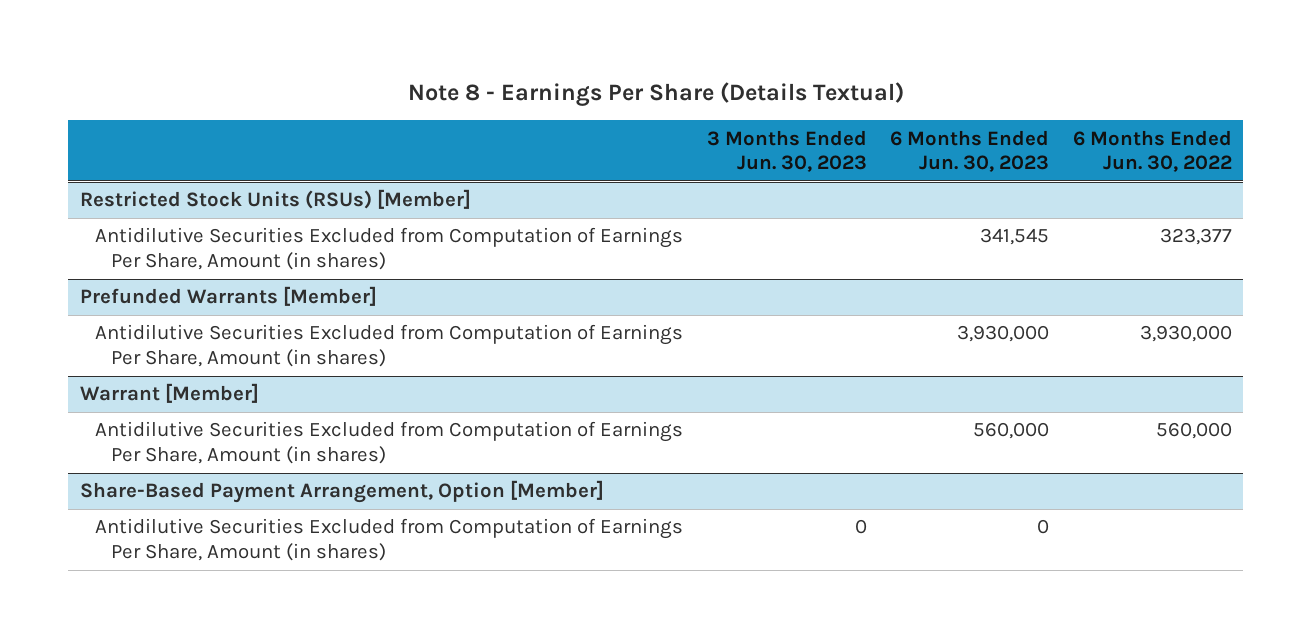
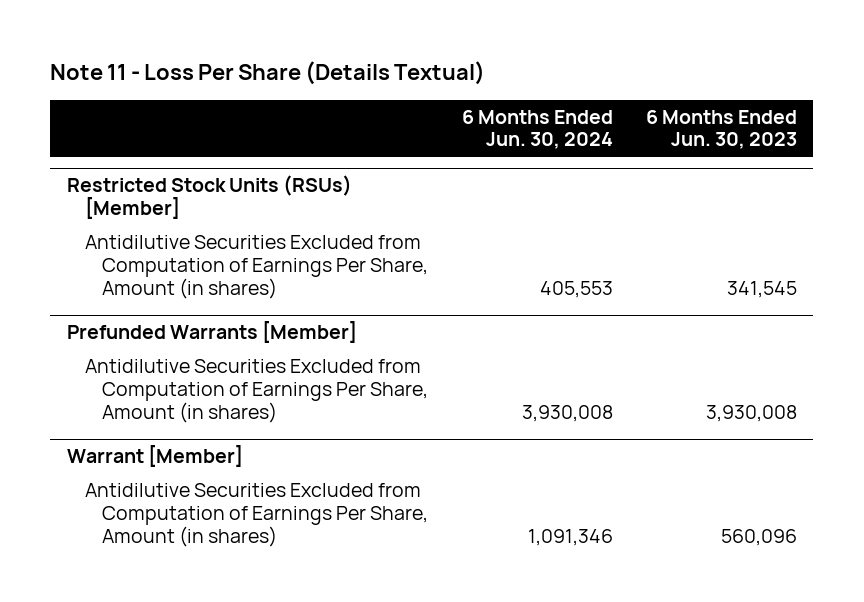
[407,81,904,106] Note 8 - Earnings Per Share (Details Textual) -> [50,61,486,86] Note 11 - Loss Per Share (Details Textual)
[706,129,867,173] 3 Months Ended Jun. 30, 2023 -> none
[1072,129,1232,173] 6 Months Ended Jun. 30, 2022 -> none
none -> [461,109,613,150] 6 Months Ended Jun. 30, 2024
[957,325,1050,343] 3,930,000 -> [705,404,797,422] 3,930,008
[80,480,605,504] Share-Based Payment Arrangement, Option [Member] -> none
[95,518,684,562] Antidilutive Securities Excluded from Computation of Earnings Per Share, Amount (in shares) -> none
[973,422,1050,440] 560,000 -> [720,528,797,546] 560,096

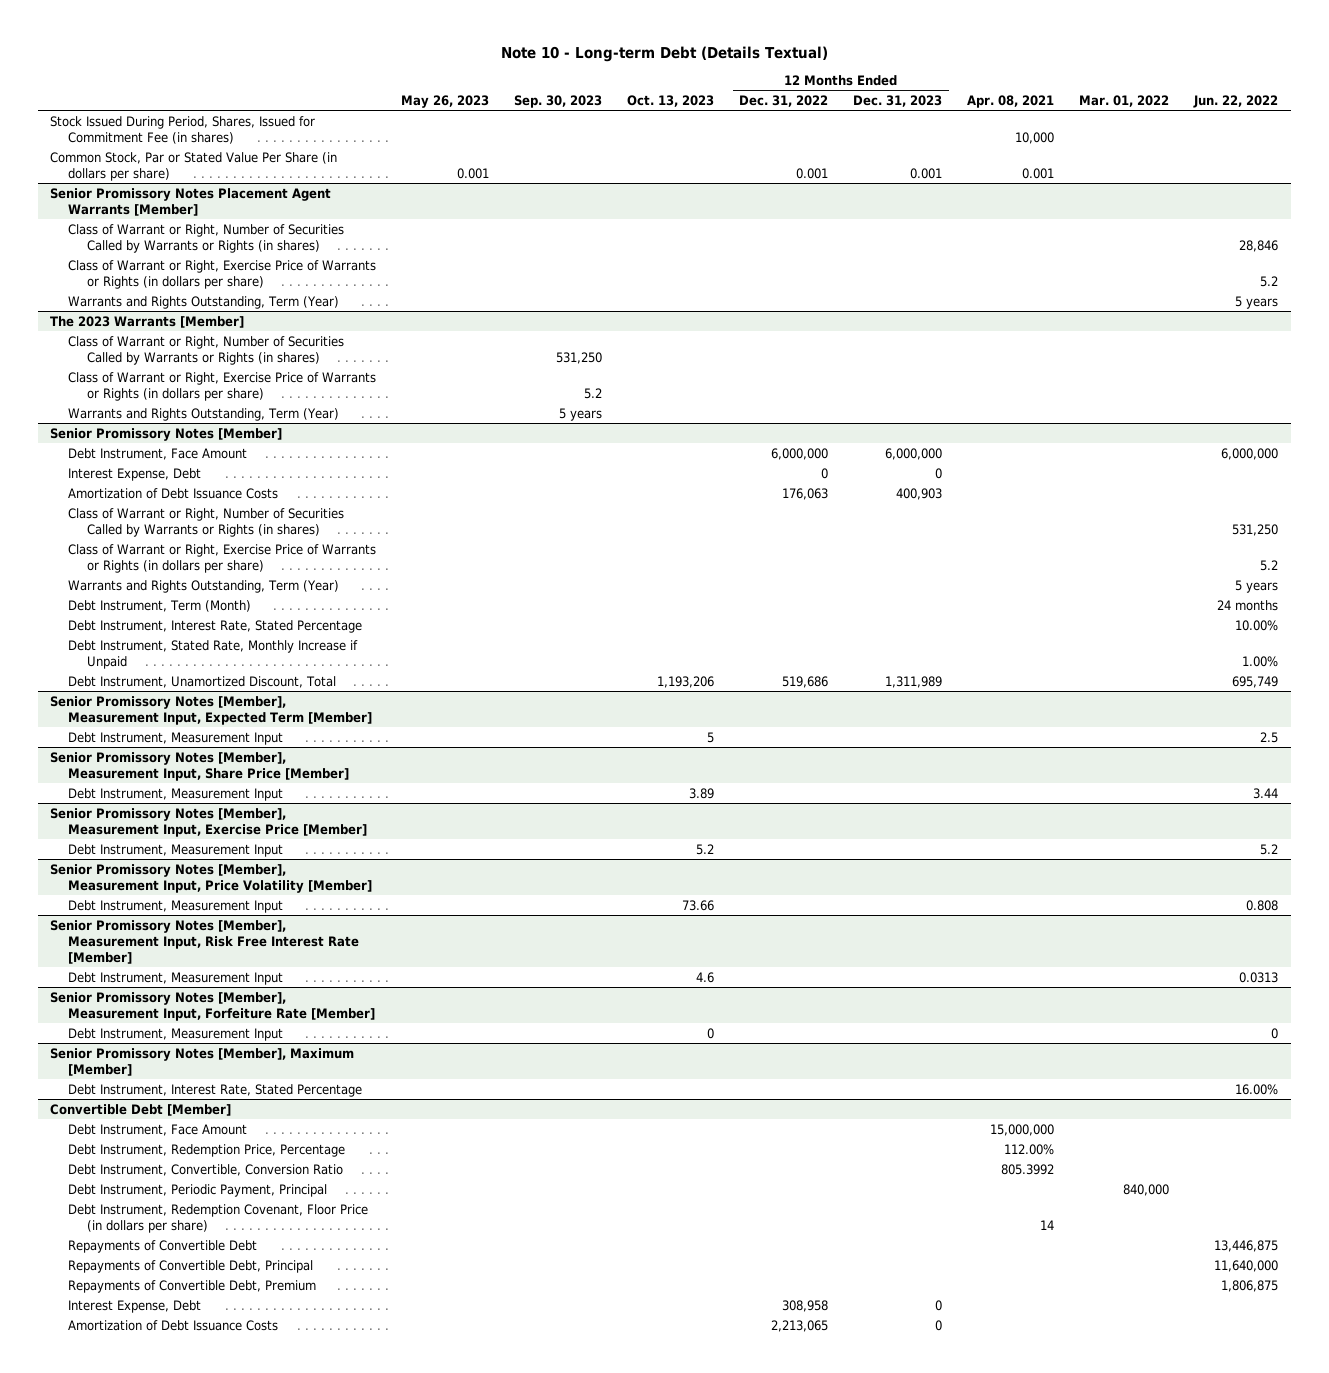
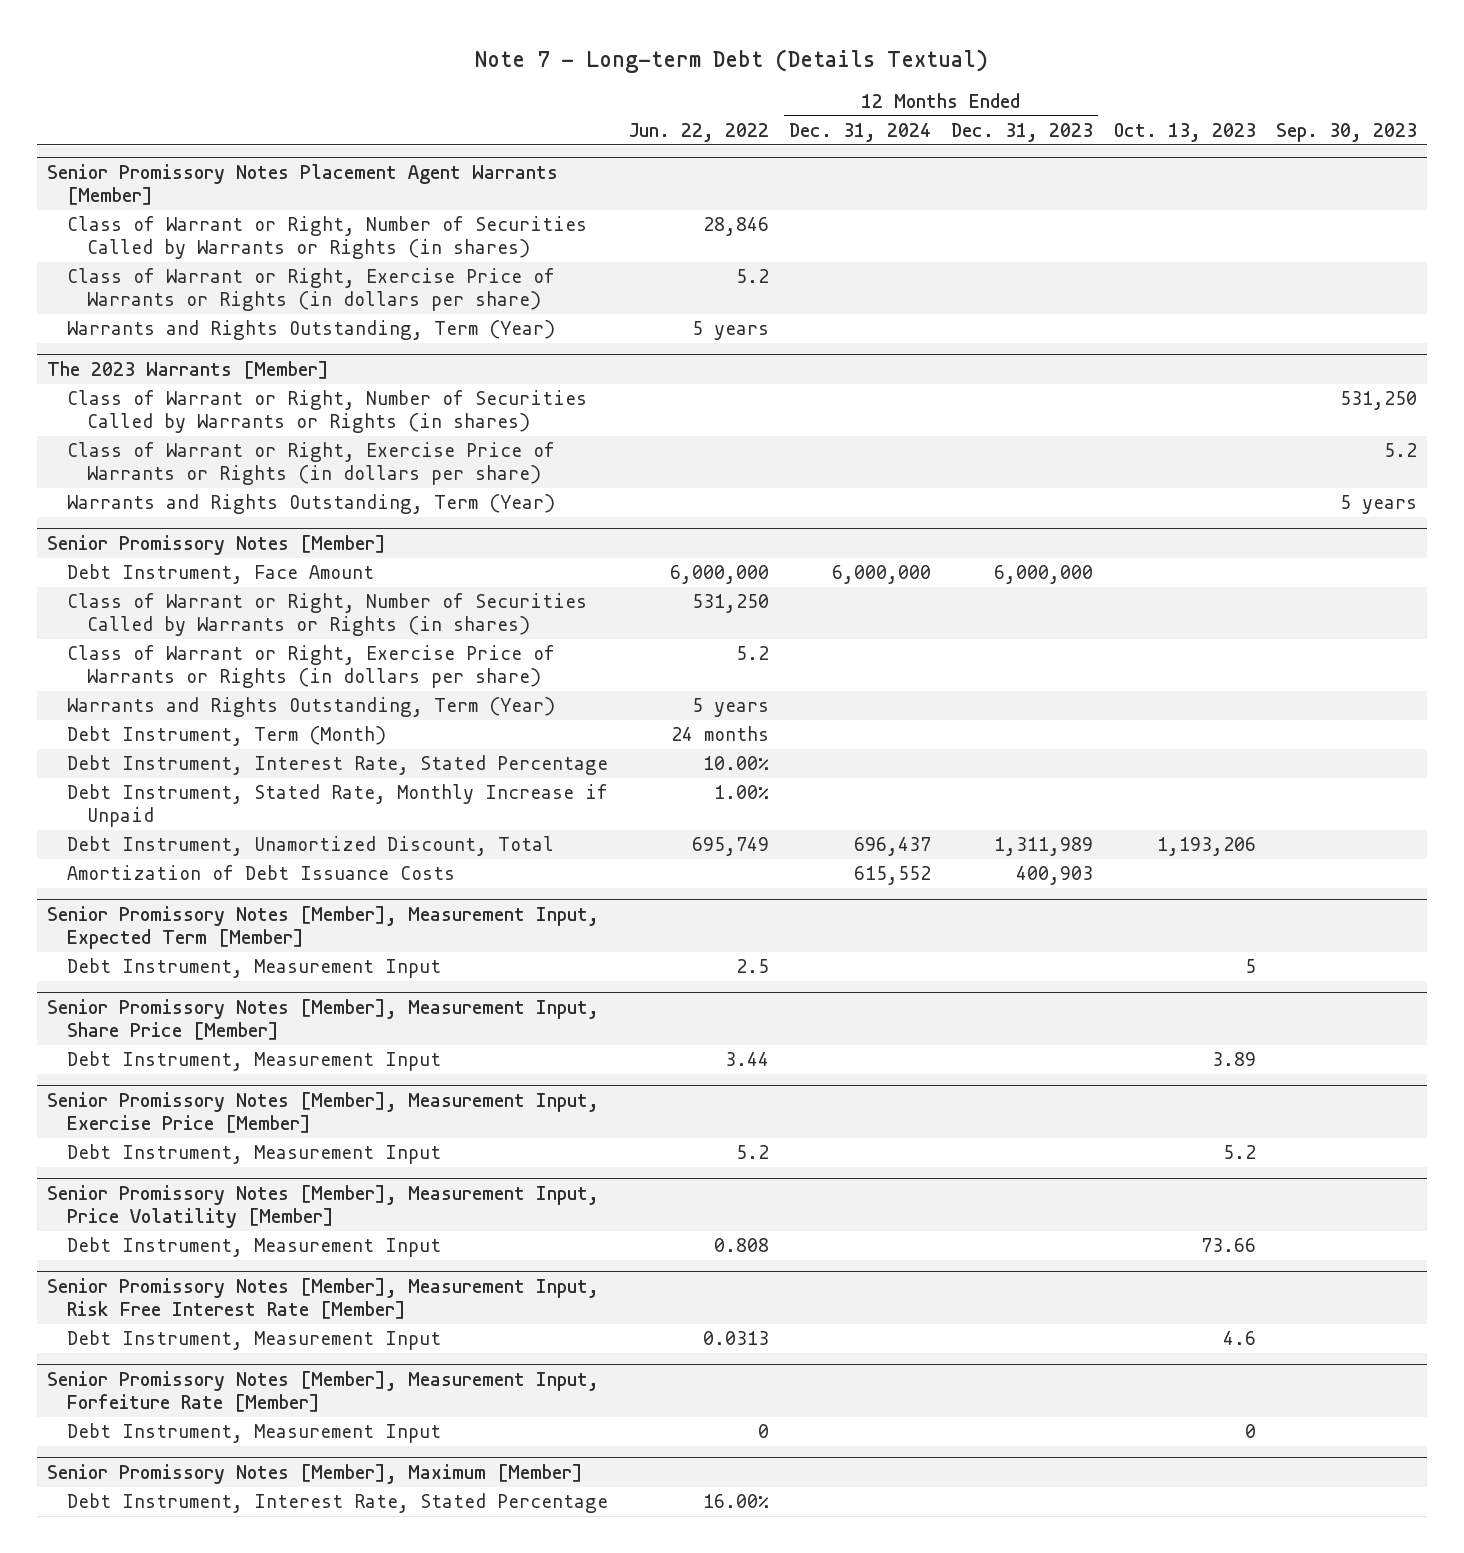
[501,45,829,62] Note 10 - Long-term Debt (Details Textual) -> [475,48,989,73] Note 7 - Long-term Debt (Details Textual)
[401,95,490,109] May 26, 2023 -> none
[739,95,829,108] Dec. 31, 2022 -> none
[967,95,1055,109] Apr. 08, 2021 -> none
[1079,95,1170,108] Mar. 01, 2022 -> none
none -> [788,122,931,142] Dec. 31, 2024
[50,115,316,144] Stock Issued During Period, Shares, Issued for Commitment Fee (in shares) -> none
[50,151,338,181] Common Stock, Par or Stated Value Per Share (in dollars per share) -> none
[68,467,202,481] Interest Expense, Debt -> none
[68,487,279,499] Amortization of Debt Issuance Costs -> [67,865,456,881] Amortization of Debt Issuance Costs
[50,1103,232,1116] Convertible Debt [Member] -> none
[68,1123,248,1136] Debt Instrument, Face Amount -> none
[68,1143,346,1157] Debt Instrument, Redemption Price, Percentage -> none
[68,1163,344,1176] Debt Instrument, Convertible, Conversion Ratio -> none
[68,1183,328,1197] Debt Instrument, Periodic Payment, Principal -> none
[68,1203,369,1233] Debt Instrument, Redemption Covenant, Floor Price (in dollars per share) -> none
[68,1239,258,1253] Repayments of Convertible Debt -> none
[68,1259,314,1273] Repayments of Convertible Debt, Principal -> none
[68,1279,317,1293] Repayments of Convertible Debt, Premium -> none
[68,1299,202,1313] Interest Expense, Debt -> none
[68,1319,279,1331] Amortization of Debt Issuance Costs -> none

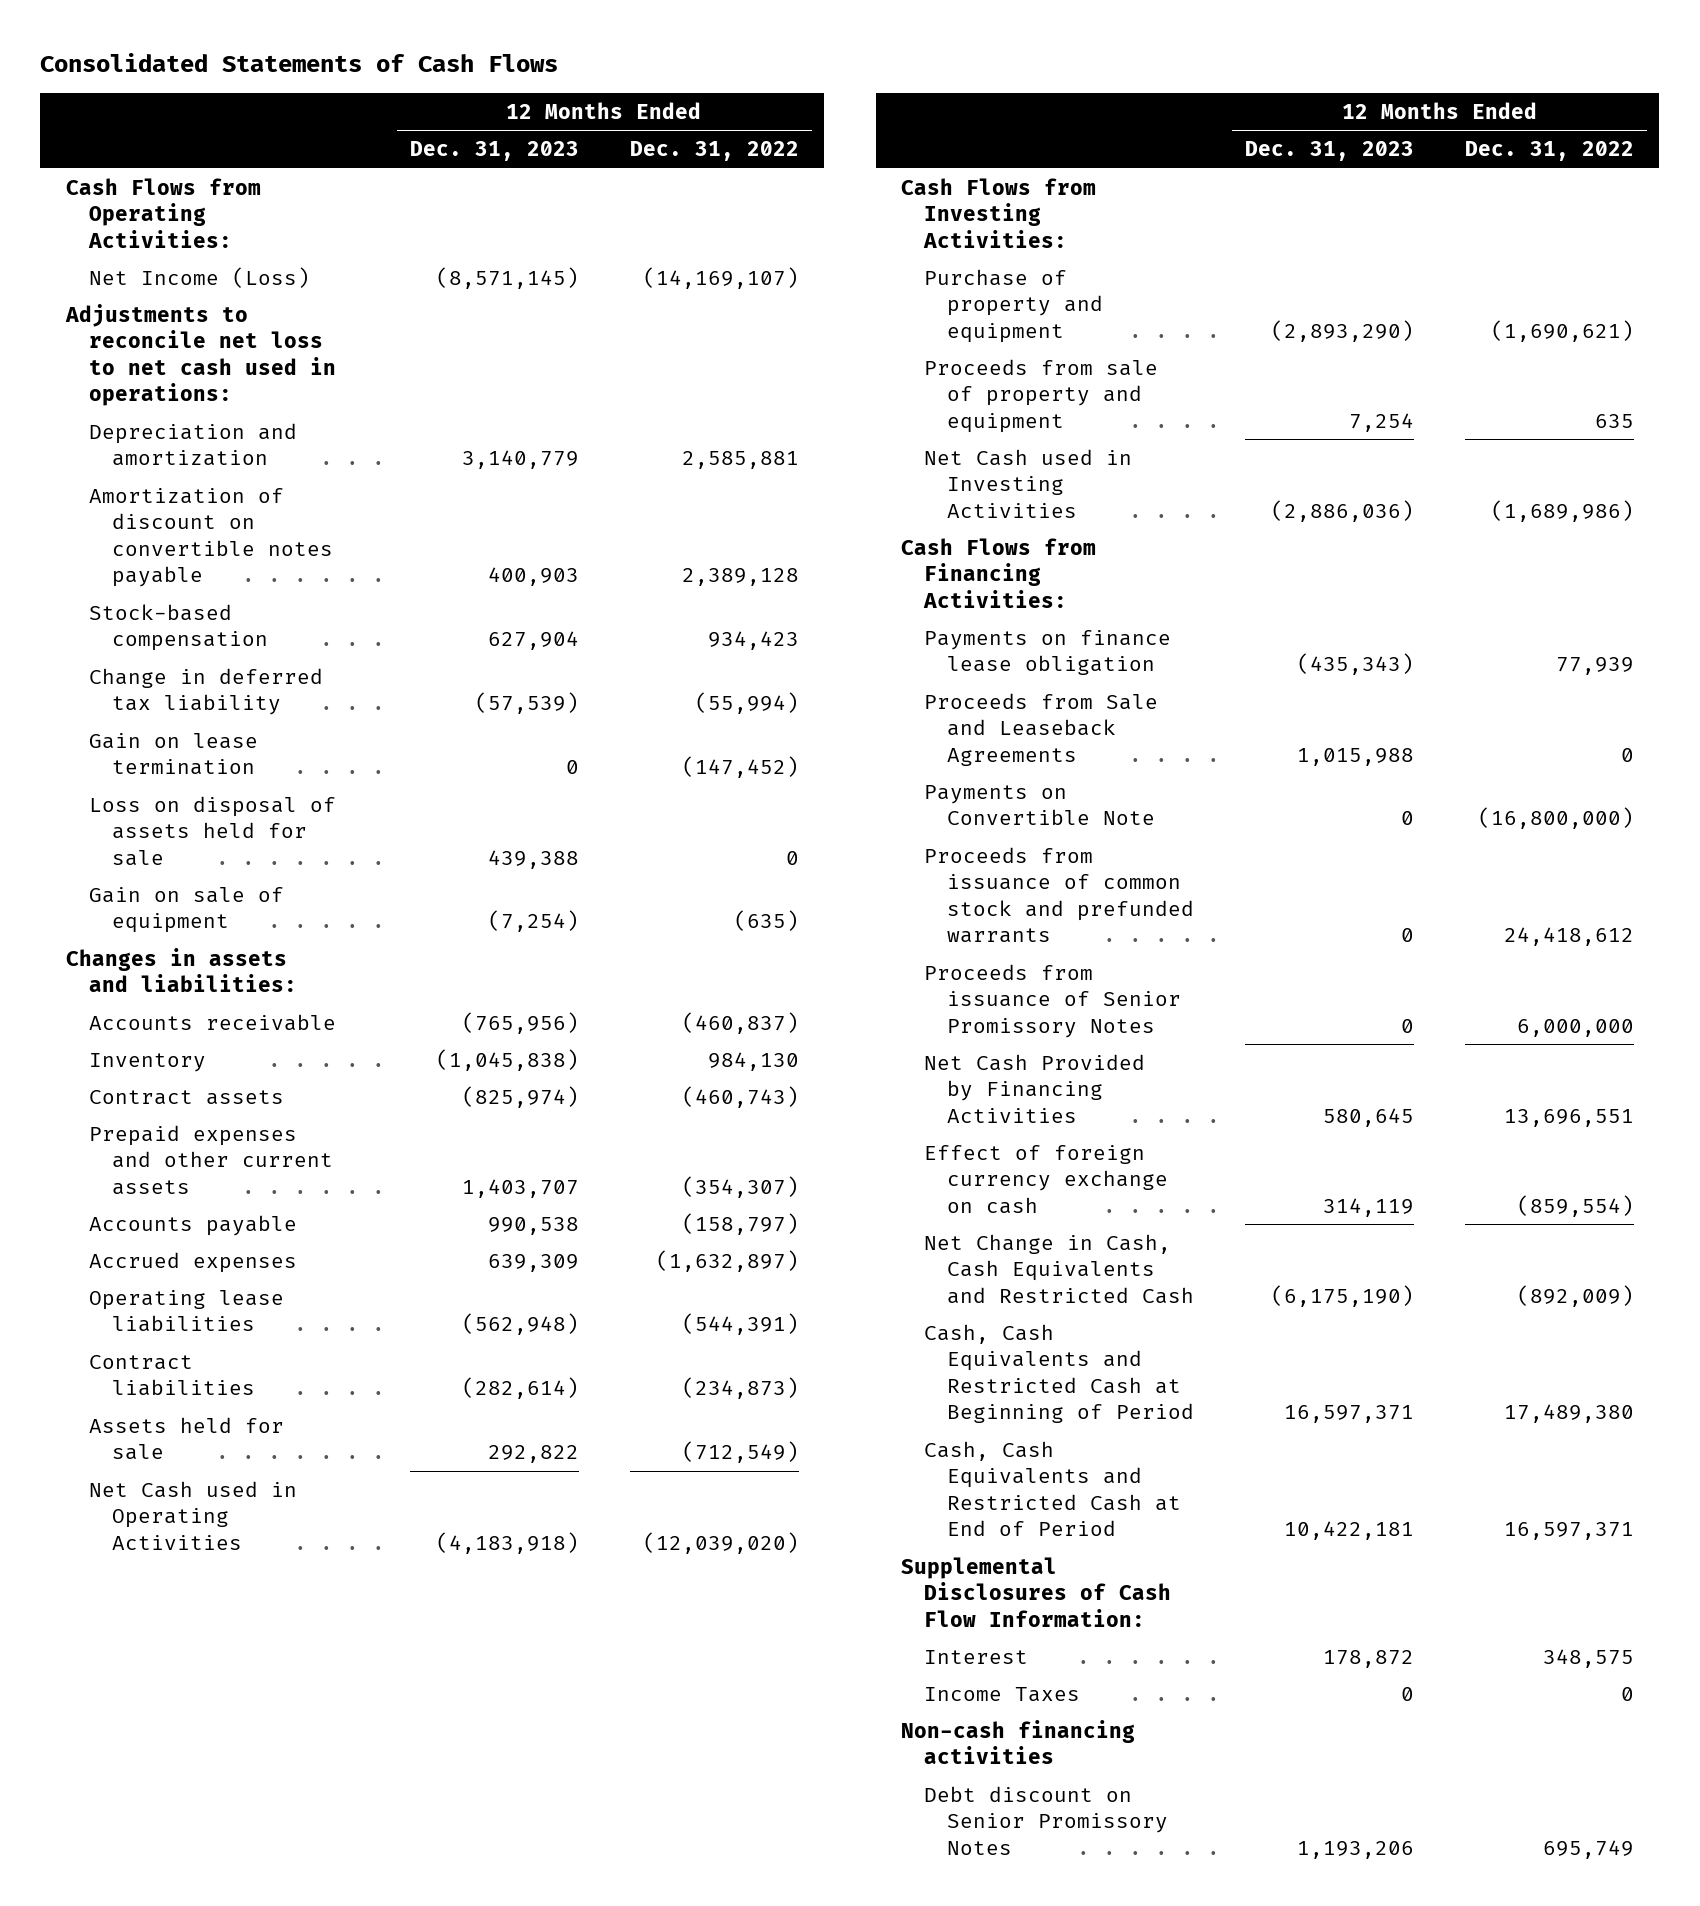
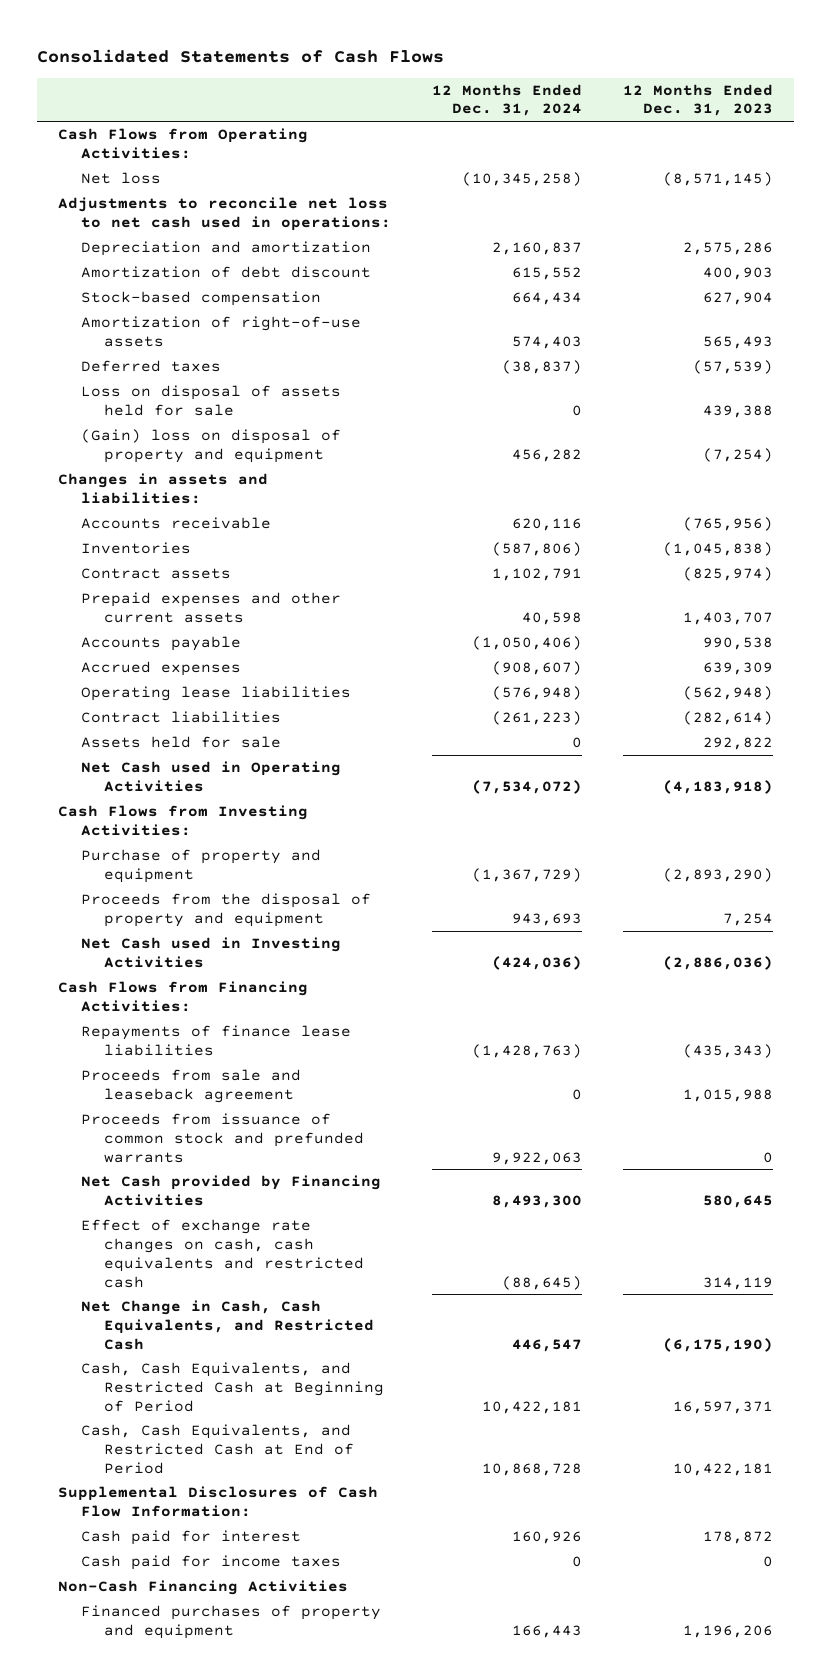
[629,141,799,162] Dec. 31, 2022 -> none
none -> [432,83,583,117] 12 Months Ended Dec. 31, 2024
[89,266,311,288] Net Income (Loss) -> [81,172,162,185] Net loss
[462,450,580,470] 3,140,779 -> [683,242,774,256] 2,575,286
[89,487,334,588] Amortization of discount on convertible notes payable -> [81,266,372,279] Amortization of debt discount
[89,732,259,776] Gain on lease termination -> none
none -> [81,316,362,347] Amortization of right-of-use assets
[89,667,324,716] Change in deferred tax liability -> [81,360,222,373] Deferred taxes
[89,886,285,934] Gain on sale of equipment -> [81,429,342,463] (Gain) loss on disposal of property and equipment
[89,1052,207,1072] Inventory -> [81,542,192,555] Inventories
[924,358,1159,433] Proceeds from sale of property and equipment -> [81,893,372,927] Proceeds from the disposal of property and equipment
[924,784,1156,826] Payments on Convertible Note -> none
[924,629,1172,676] Payments on finance lease obligation -> [81,1025,352,1056] Repayments of finance lease liabilities
[924,692,1159,766] Proceeds from Sale and Leaseback Agreements -> [81,1069,302,1103] Proceeds from sale and leaseback agreement
[924,963,1182,1038] Proceeds from issuance of Senior Promissory Notes -> none
[924,1053,1146,1123] Net Cash Provided by Financing Activities -> [81,1175,382,1206] Net Cash provided by Financing Activities
[924,1144,1169,1214] Effect of foreign currency exchange on cash -> [81,1219,365,1288] Effect of exchange rate changes on cash, cash equivalents and restricted cash
[924,1233,1195,1304] Net Change in Cash, Cash Equivalents and Restricted Cash -> [81,1300,375,1350] Net Change in Cash, Cash Equivalents, and Restricted Cash
[924,1323,1195,1424] Cash, Cash Equivalents and Restricted Cash at Beginning of Period -> [81,1362,385,1412] Cash, Cash Equivalents, and Restricted Cash at Beginning of Period
[924,1440,1182,1537] Cash, Cash Equivalents and Restricted Cash at End of Period -> [81,1424,355,1474] Cash, Cash Equivalents, and Restricted Cash at End of Period
[924,1785,1169,1855] Debt discount on Senior Promissory Notes -> none
[924,1649,1029,1664] Interest -> [81,1530,302,1546] Cash paid for interest
[924,1686,1081,1702] Income Taxes -> [81,1555,342,1571] Cash paid for income taxes
[900,1719,1135,1765] Non-cash financing activities -> [57,1580,348,1596] Non-Cash Financing Activities
none -> [81,1605,382,1639] Financed purchases of property and equipment

